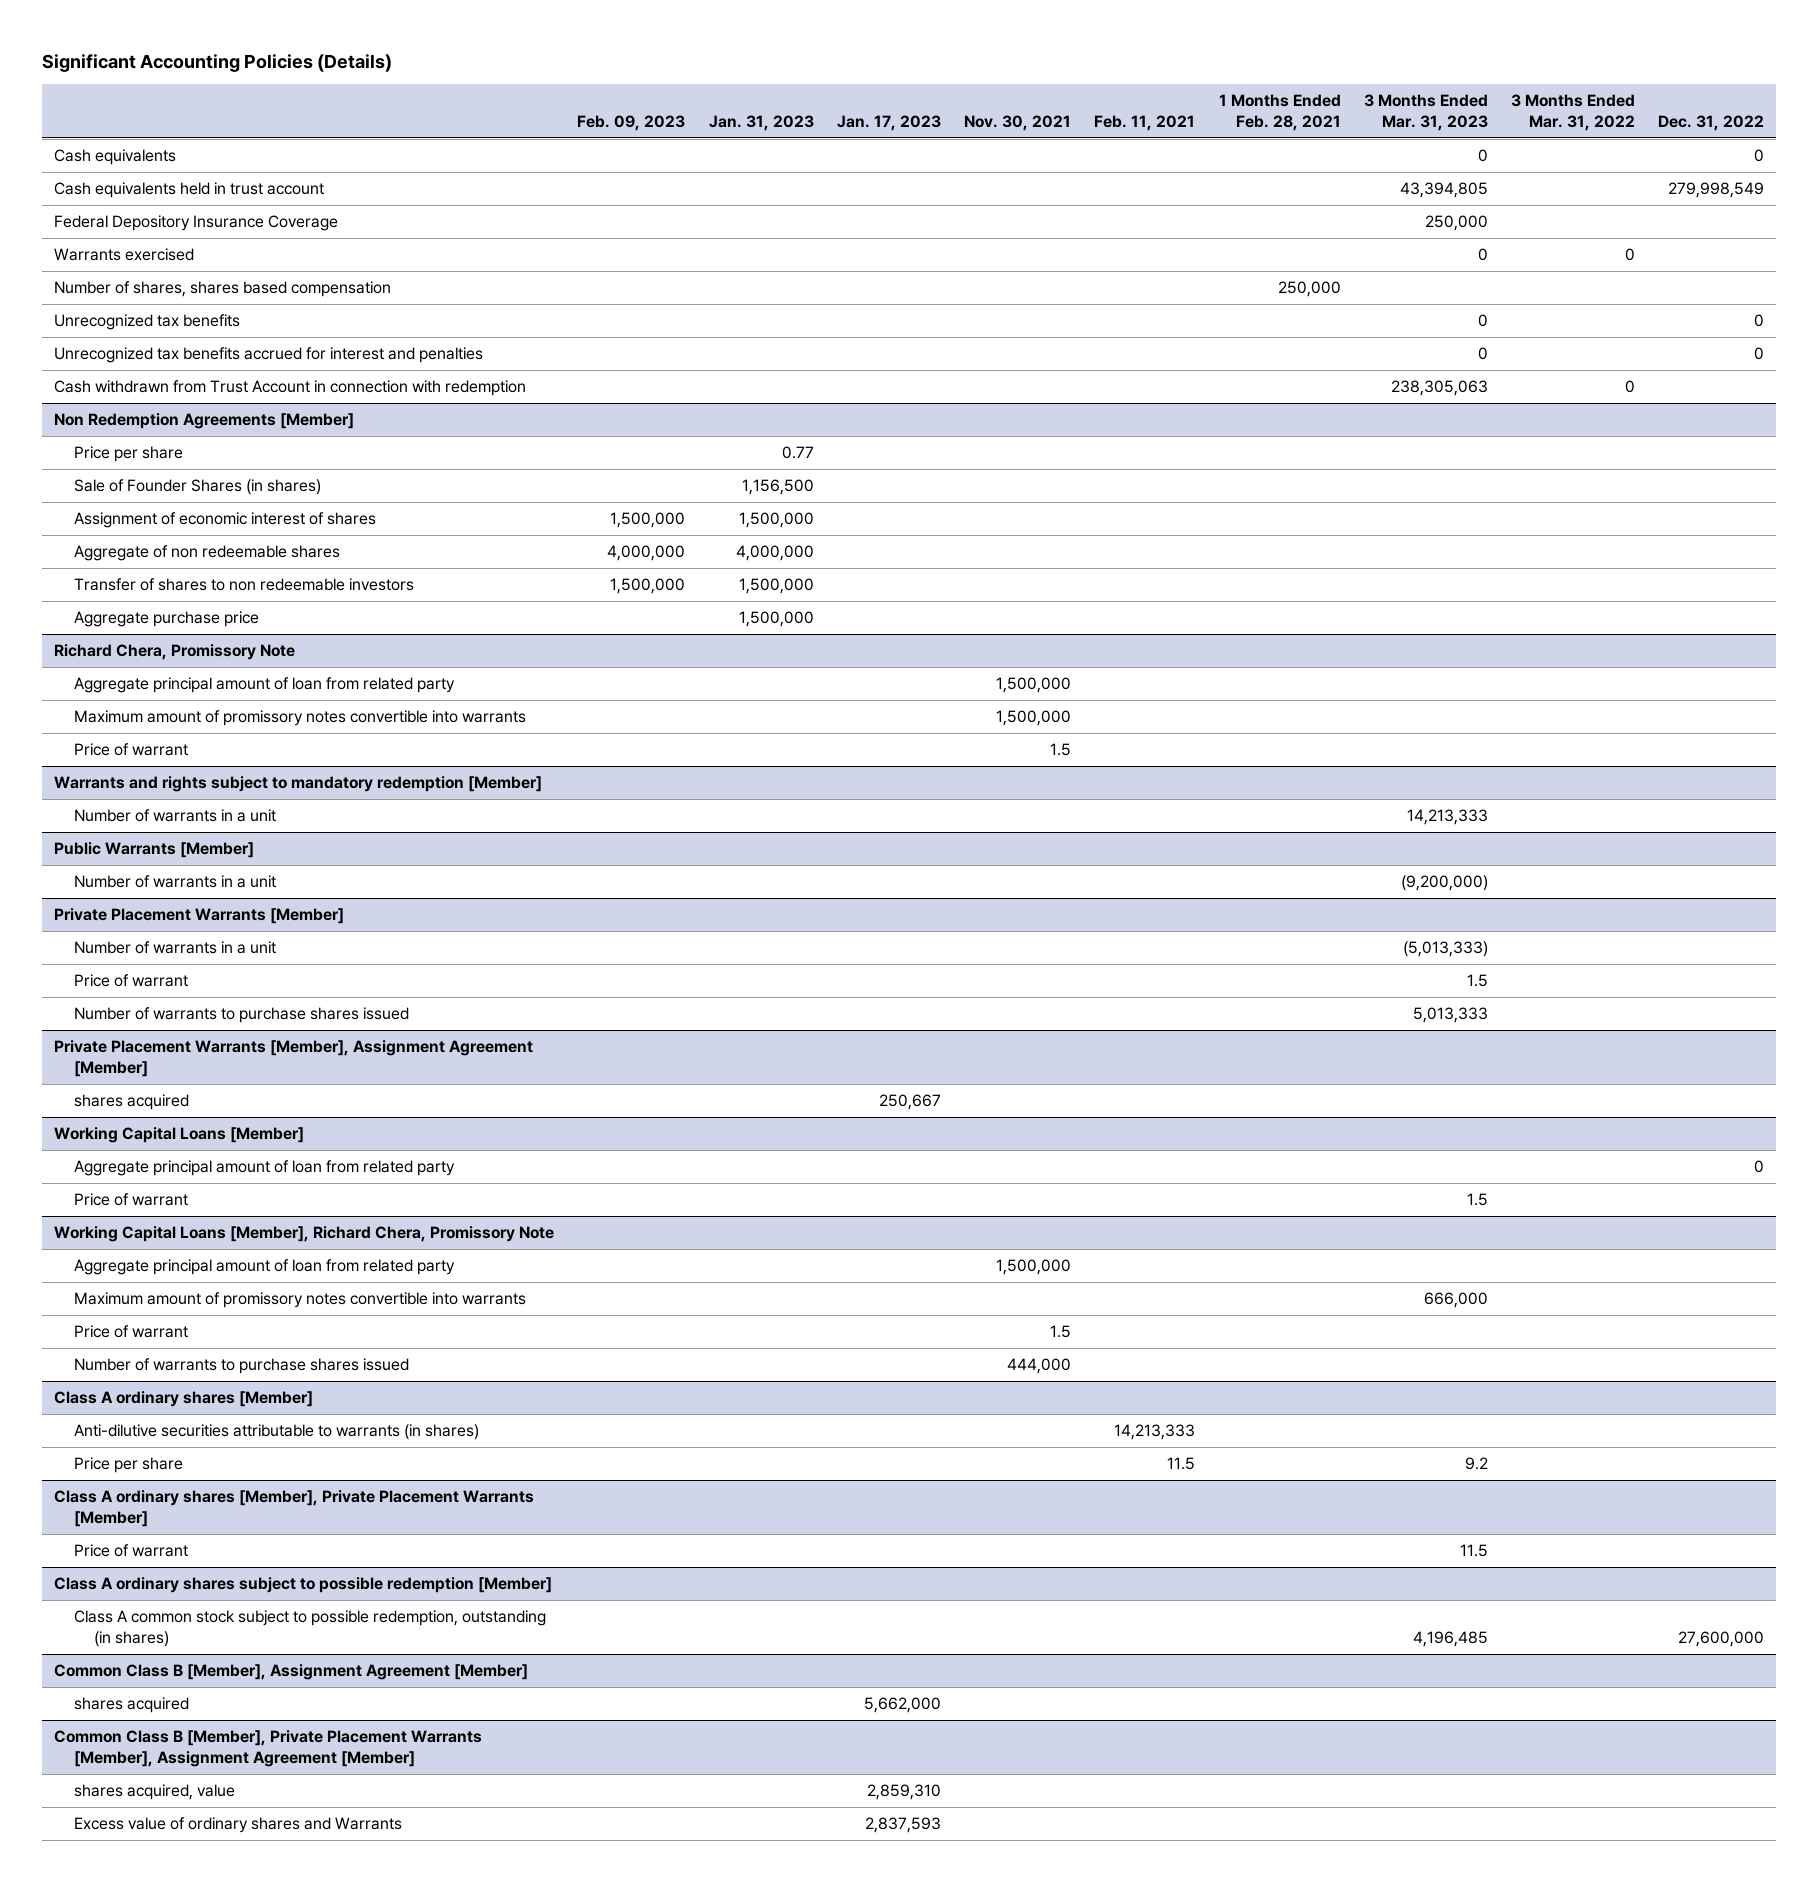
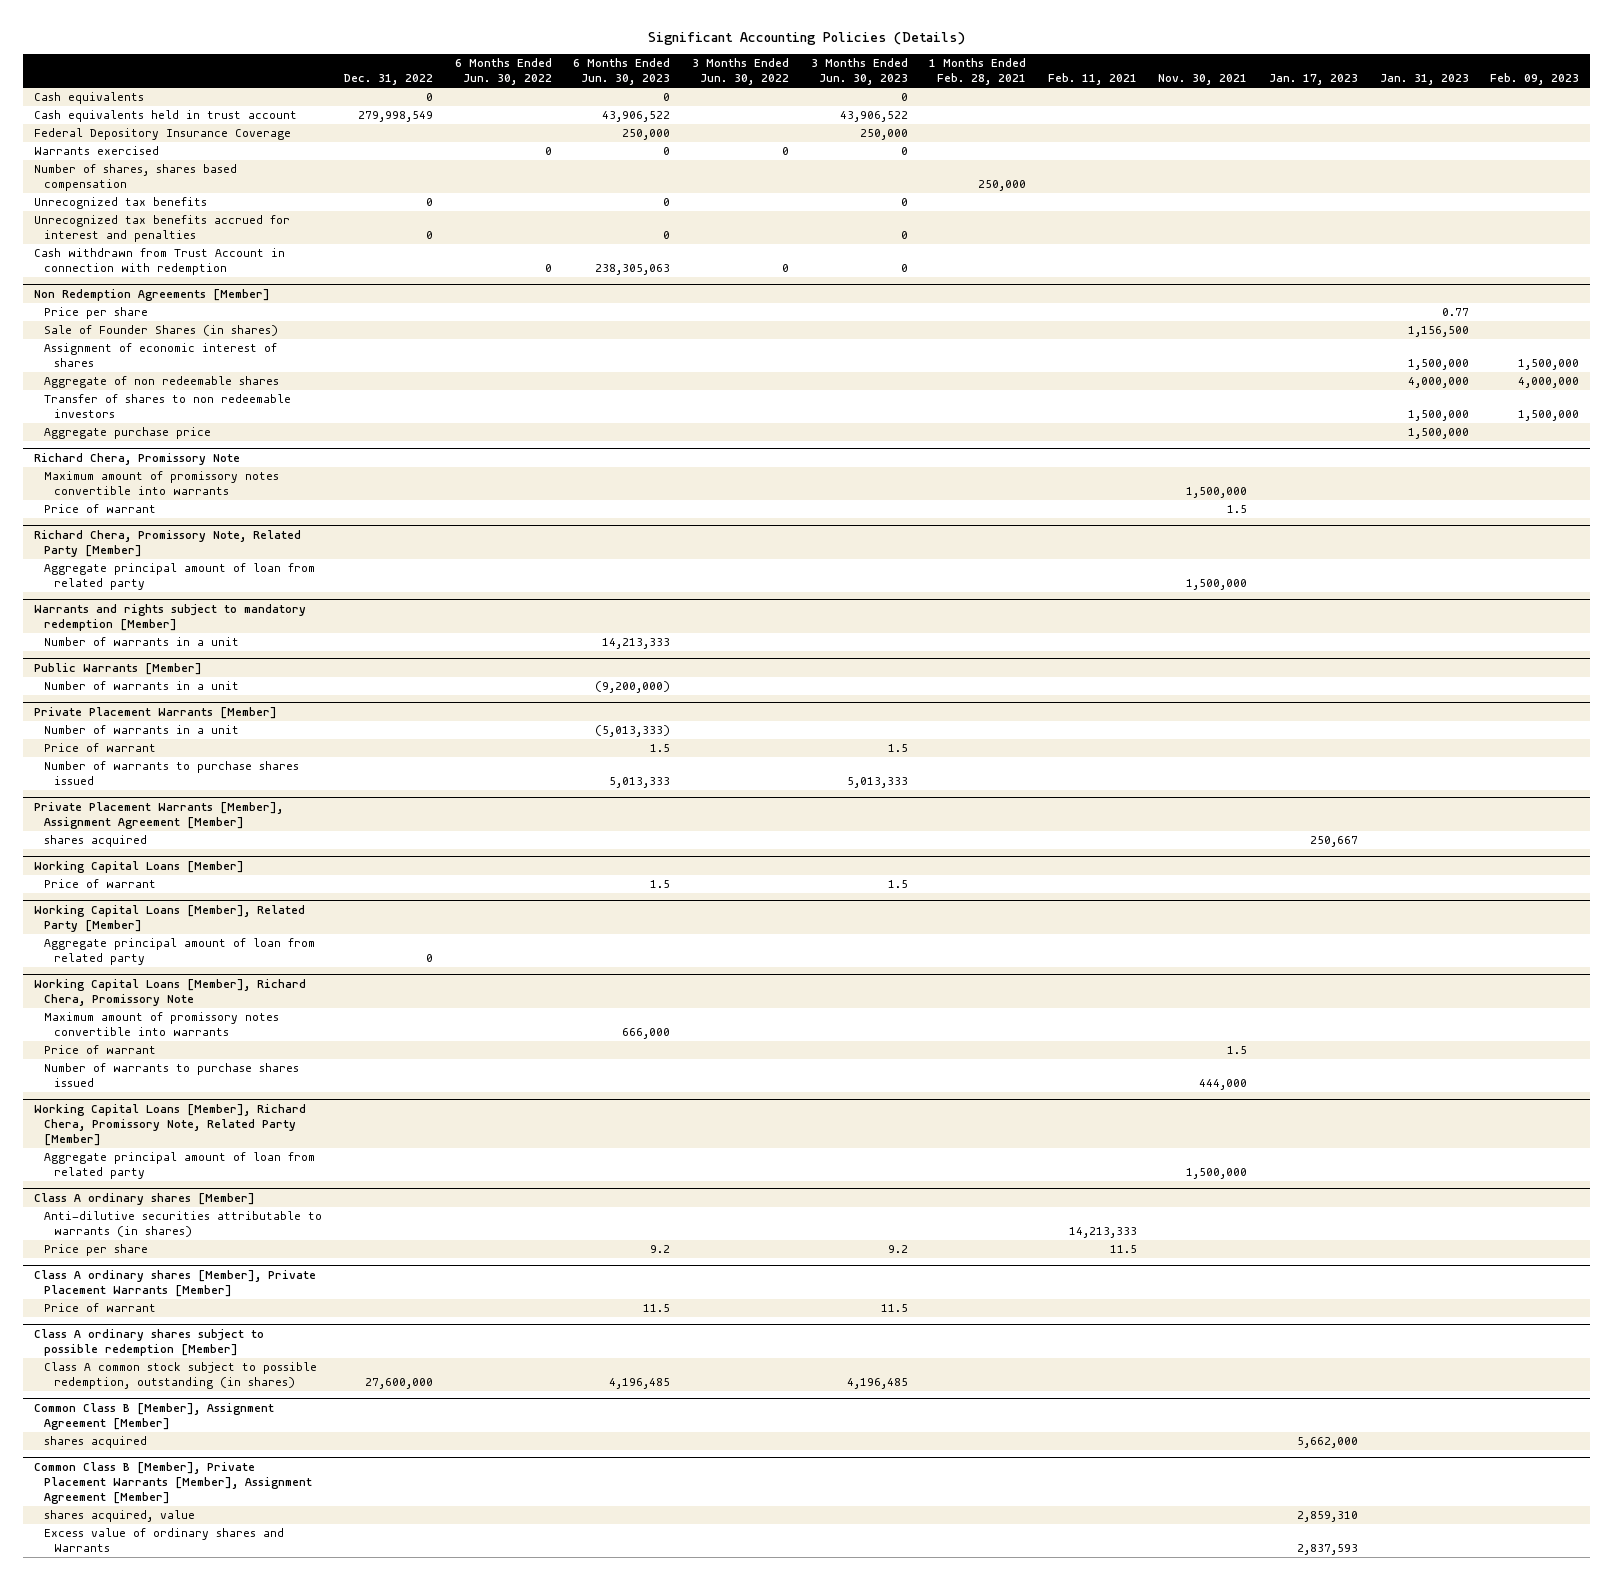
[1363,94,1488,131] 3 Months Ended Mar. 31, 2023 -> none
[1511,94,1636,131] 3 Months Ended Mar. 31, 2022 -> none
none -> [454,58,552,86] 6 Months Ended Jun. 30, 2022
none -> [573,58,671,86] 6 Months Ended Jun. 30, 2023
none -> [691,58,789,86] 3 Months Ended Jun. 30, 2022
none -> [810,58,908,86] 3 Months Ended Jun. 30, 2023
[74,677,456,694] Aggregate principal amount of loan from related party -> none
none -> [34,529,302,557] Richard Chera, Promissory Note, Related Party [Member]
none -> [44,563,316,591] Aggregate principal amount of loan from related party
[74,1160,456,1177] Aggregate principal amount of loan from related party -> none
none -> [34,904,306,932] Working Capital Loans [Member], Related Party [Member]
none -> [44,938,316,966] Aggregate principal amount of loan from related party
[74,1259,456,1276] Aggregate principal amount of loan from related party -> none
none -> [34,1103,307,1146] Working Capital Loans [Member], Richard Chera, Promissory Note, Related Party [Member]
none -> [44,1152,316,1180] Aggregate principal amount of loan from related party

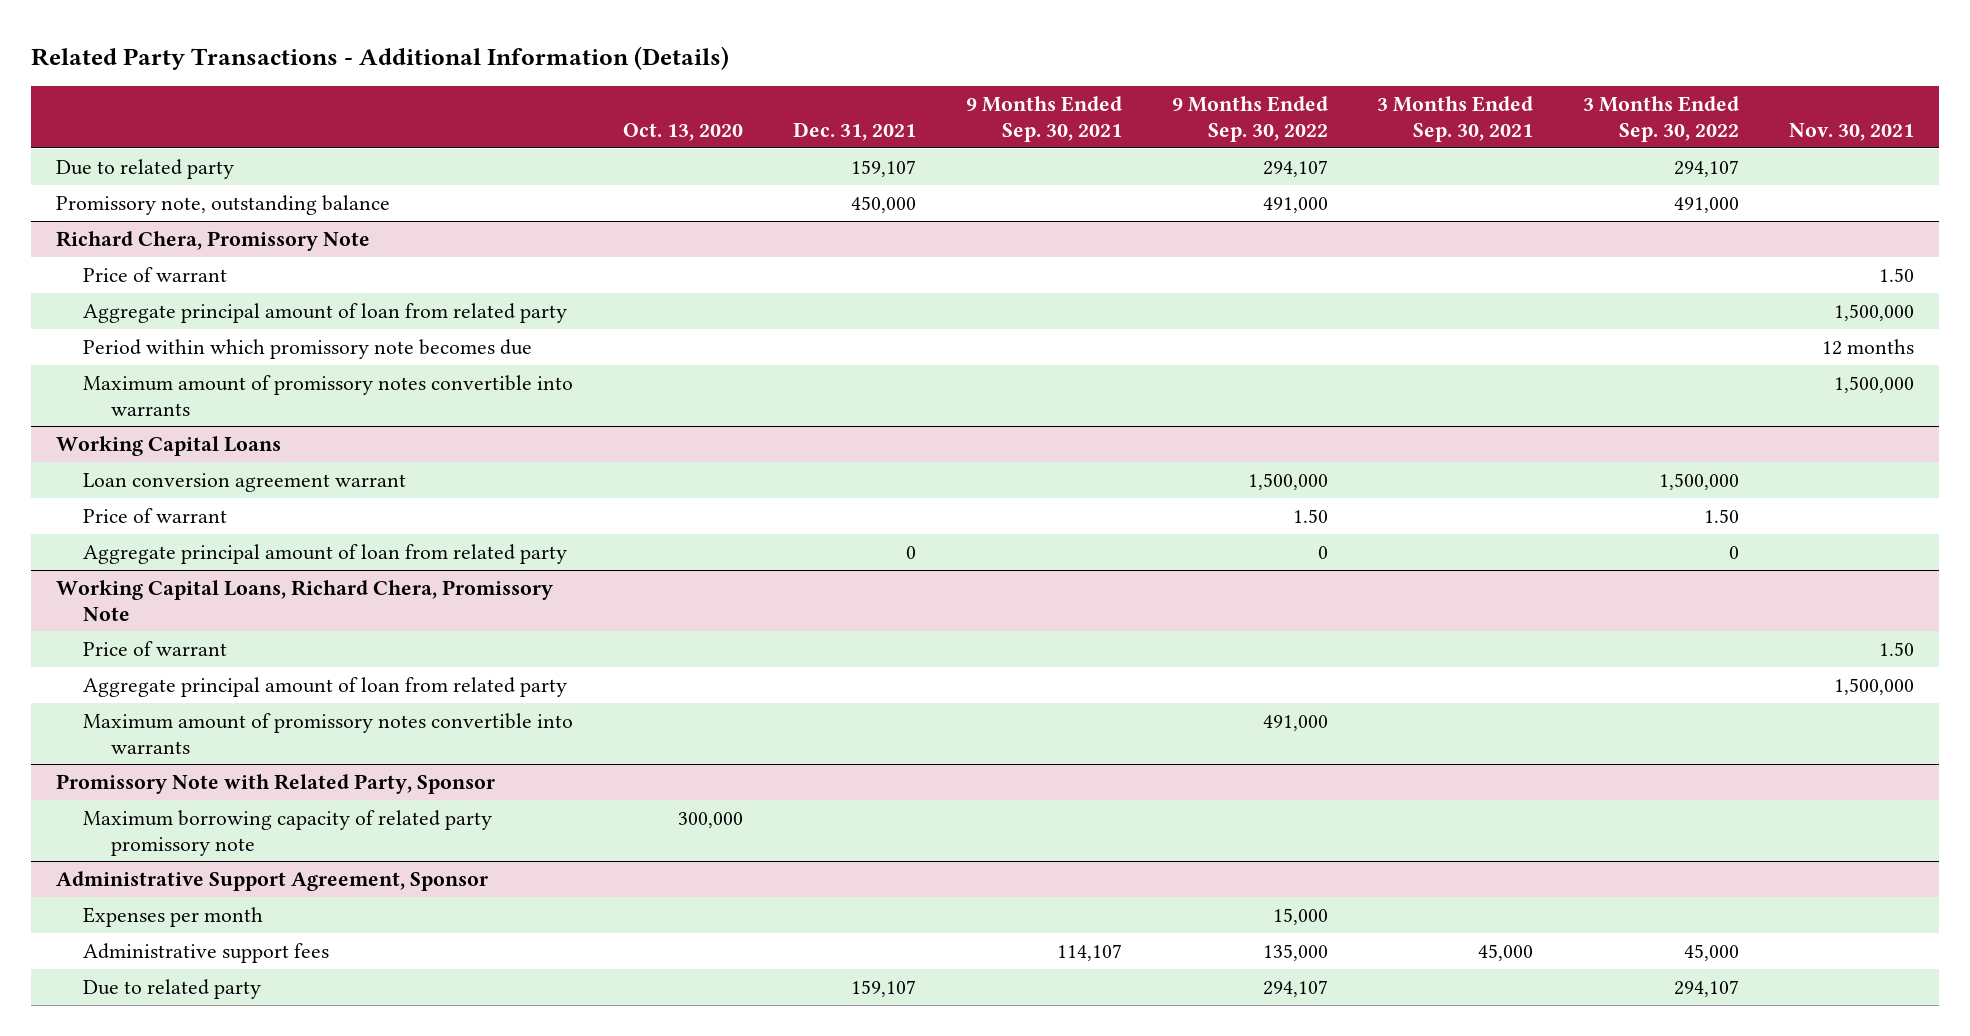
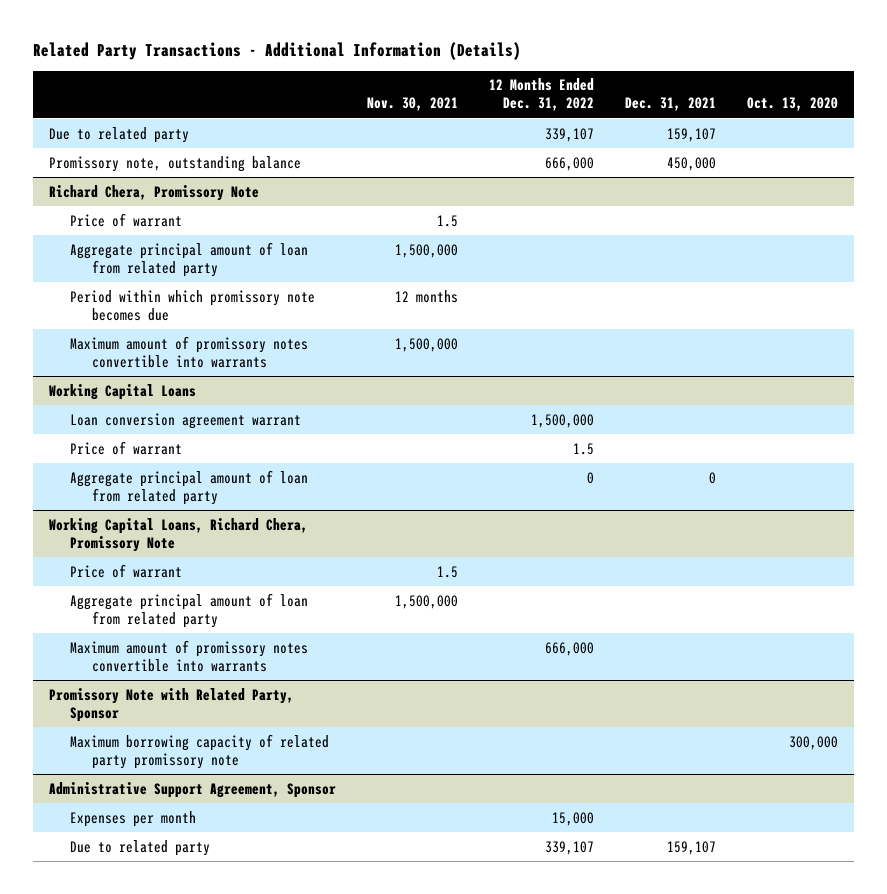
[965,96,1122,143] 9 Months Ended Sep. 30, 2021 -> none
[1171,96,1328,143] 9 Months Ended Sep. 30, 2022 -> none
[1377,96,1534,143] 3 Months Ended Sep. 30, 2021 -> none
[1583,96,1740,143] 3 Months Ended Sep. 30, 2022 -> none
none -> [489,78,595,112] 12 Months Ended Dec. 31, 2022
[1878,268,1914,283] 1.50 -> [436,214,458,227] 1.5
[1878,642,1914,657] 1.50 -> [436,565,458,578] 1.5
[83,943,330,964] Administrative support fees -> none

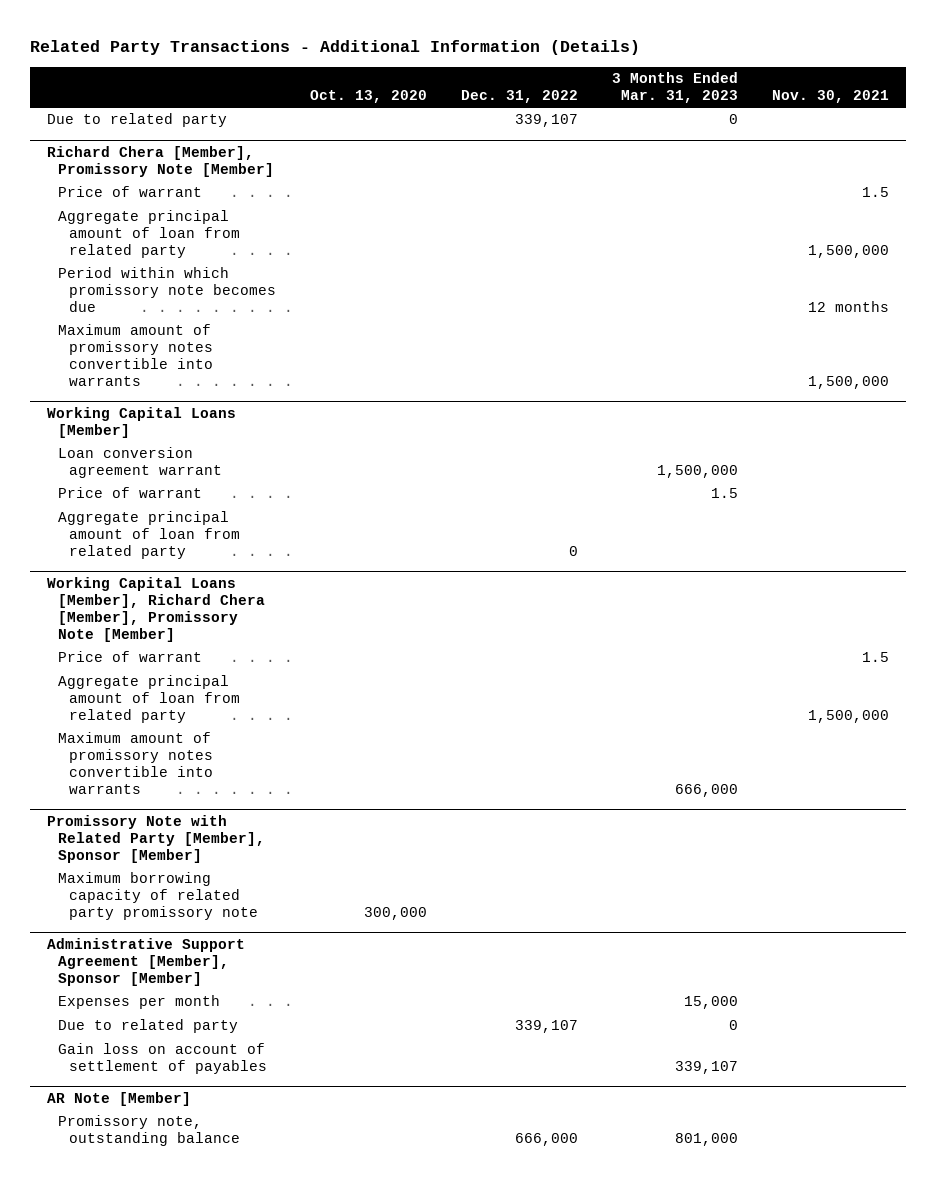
[489,78,595,112] 12 Months Ended Dec. 31, 2022 -> none
[625,97,717,112] Dec. 31, 2021 -> none
none -> [461,90,579,104] Dec. 31, 2022
none -> [612,72,739,104] 3 Months Ended Mar. 31, 2023
[48,155,301,172] Promissory note, outstanding balance -> none
[48,184,259,201] Richard Chera, Promissory Note -> [47,145,275,177] Richard Chera [Member], Promissory Note [Member]
[48,383,196,400] Working Capital Loans -> [47,406,237,438] Working Capital Loans [Member]
[48,517,308,552] Working Capital Loans, Richard Chera, Promissory Note -> [47,576,266,642] Working Capital Loans [Member], Richard Chera [Member], Promissory Note [Member]
[48,687,294,722] Promissory Note with Related Party, Sponsor -> [47,814,266,863] Promissory Note with Related Party [Member], Sponsor [Member]
[48,781,336,798] Administrative Support Agreement, Sponsor -> [47,937,246,986] Administrative Support Agreement [Member], Sponsor [Member]
none -> [58,1043,268,1075] Gain loss on account of settlement of payables
none -> [47,1091,192,1106] AR Note [Member]
none -> [58,1115,241,1147] Promissory note, outstanding balance

